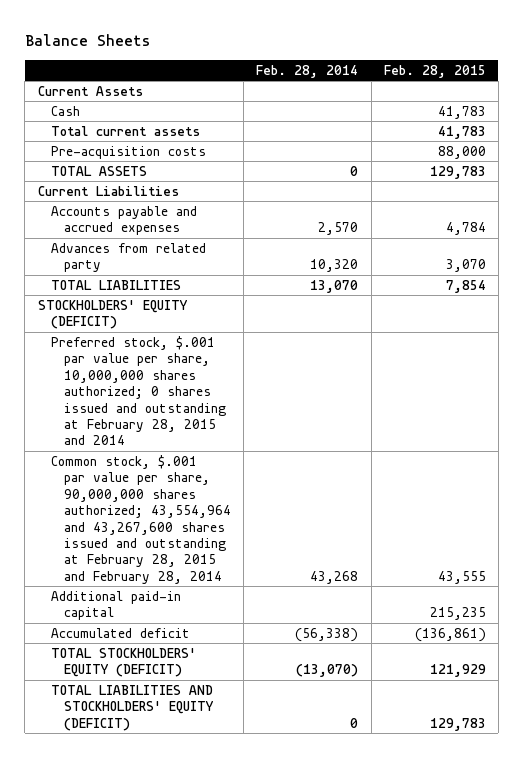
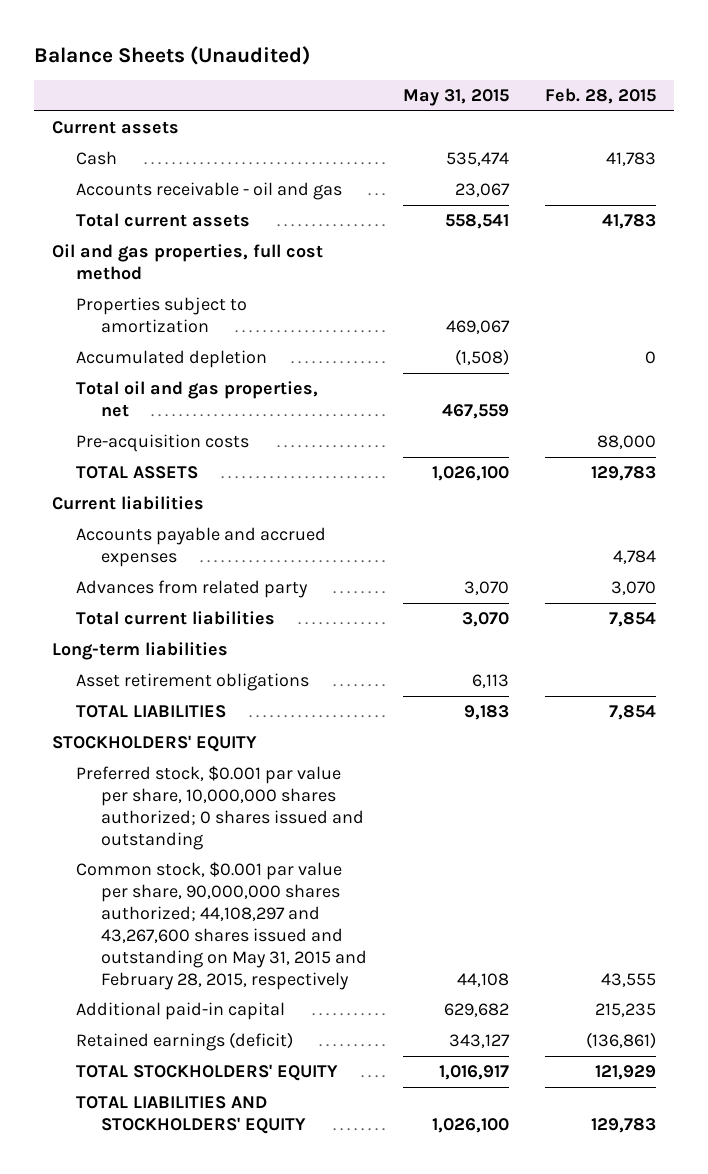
[24,34,151,47] Balance Sheets -> [34,46,311,66] Balance Sheets (Unaudited)
[256,64,359,78] Feb. 28, 2014 -> none
none -> [402,89,509,107] May 31, 2015
[37,85,143,96] Current Assets -> [51,120,179,134] Current assets
none -> [76,181,343,200] Accounts receivable - oil and gas
none -> [51,243,323,280] Oil and gas properties, full cost method
none -> [76,296,248,333] Properties subject to amortization
none -> [76,349,268,368] Accumulated depletion
none -> [76,380,319,417] Total oil and gas properties, net
[37,185,179,196] Current Liabilities -> [51,495,204,510] Current liabilities
none -> [76,610,276,625] Total current liabilities
none -> [51,641,228,660] Long-term liabilities
none -> [76,672,310,691] Asset retirement obligations
[37,299,188,330] STOCKHOLDERS' EQUITY (DEFICIT) -> [51,734,257,752] STOCKHOLDERS' EQUITY
[50,335,227,446] Preferred stock, $.001 par value per share, 10,000,000 shares authorized; 0 shares issued and outstanding at February 28, 2015 and 2014 -> [76,765,365,850] Preferred stock, $0.001 par value per share, 10,000,000 shares authorized; 0 shares issued and outstanding
[50,454,232,584] Common stock, $.001 par value per share, 90,000,000 shares authorized; 43,554,964 and 43,267,600 shares issued and outstanding at February 28, 2015 and February 28, 2014 -> [76,861,368,990] Common stock, $0.001 par value per share, 90,000,000 shares authorized; 44,108,297 and 43,267,600 shares issued and outstanding on May 31, 2015 and February 28, 2015, respectively
[50,627,190,638] Accumulated deficit -> [76,1031,294,1051] Retained earnings (deficit)
[50,647,196,678] TOTAL STOCKHOLDERS' EQUITY (DEFICIT) -> [76,1063,339,1081] TOTAL STOCKHOLDERS' EQUITY
[50,684,215,731] TOTAL LIABILITIES AND STOCKHOLDERS' EQUITY (DEFICIT) -> [76,1095,307,1134] TOTAL LIABILITIES AND STOCKHOLDERS' EQUITY

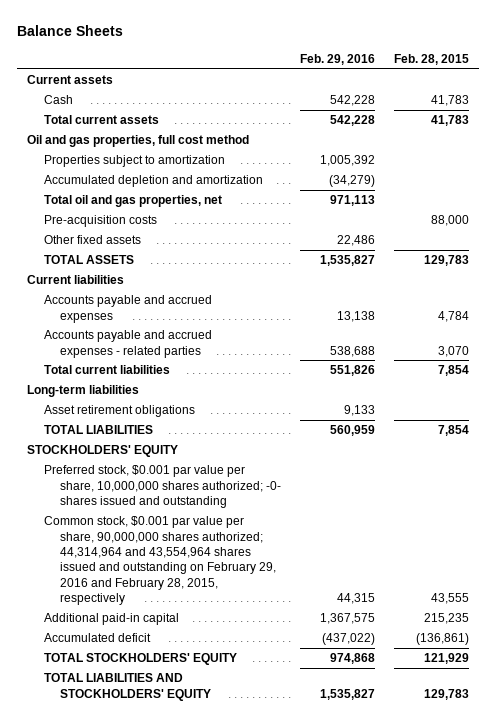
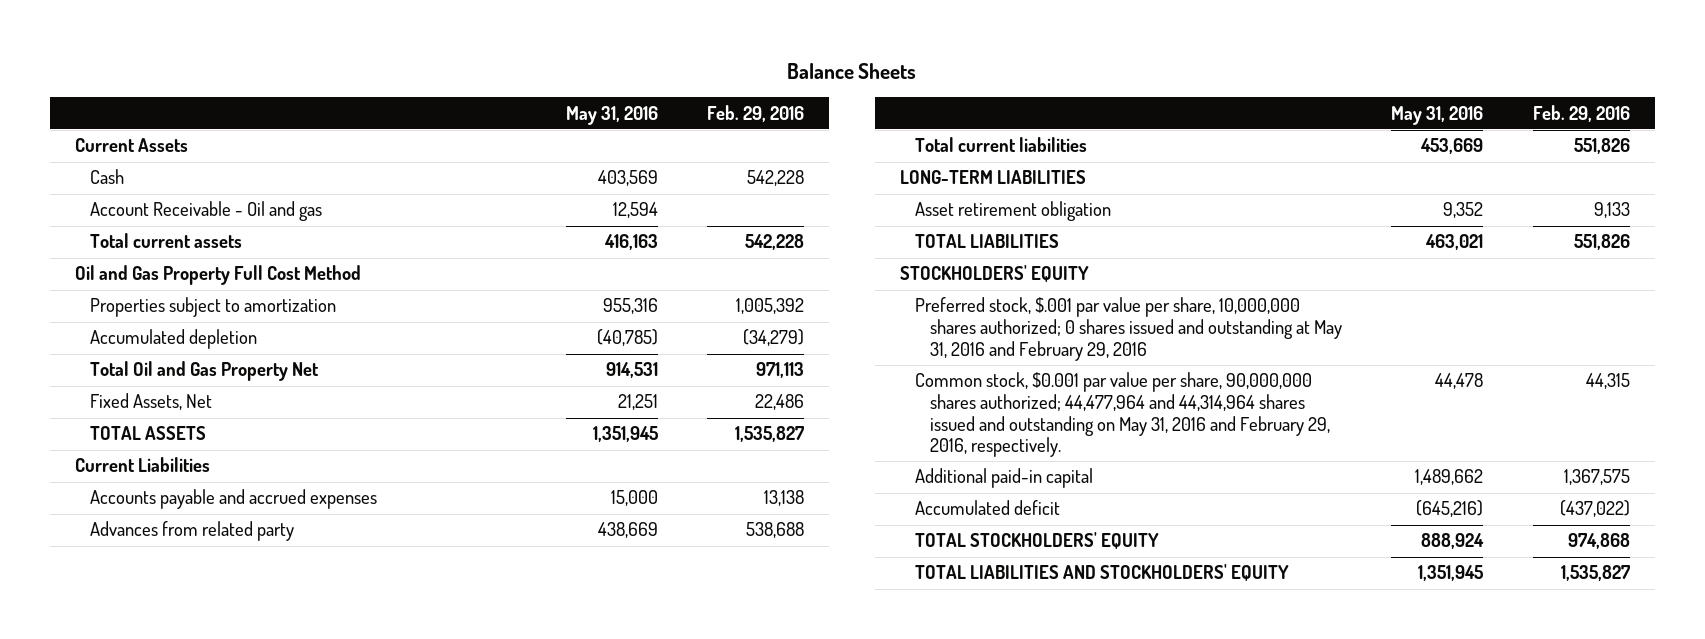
[394,53,470,65] Feb. 28, 2015 -> none
none -> [565,105,658,125] May 31, 2016
[27,75,114,85] Current assets -> [74,138,188,153] Current Assets
none -> [89,201,322,222] Account Receivable - Oil and gas
[27,135,250,148] Oil and gas properties, full cost method -> [74,265,361,286] Oil and Gas Property Full Cost Method
[43,215,157,228] Pre-acquisition costs -> none
[43,175,263,188] Accumulated depletion and amortization -> [89,329,257,350] Accumulated depletion
[43,195,222,208] Total oil and gas properties, net -> [89,361,319,382] Total Oil and Gas Property Net
[43,235,141,245] Other fixed assets -> [89,393,212,411] Fixed Assets, Net
[27,275,125,285] Current liabilities -> [74,457,210,473] Current Liabilities
[43,330,212,358] Accounts payable and accrued expenses - related parties -> [89,521,294,542] Advances from related party
[27,385,140,398] Long-term liabilities -> [900,170,1087,185] LONG-TERM LIABILITIES
[43,405,195,418] Asset retirement obligations -> [914,201,1111,222] Asset retirement obligation
[330,425,376,437] 560,959 -> [1573,234,1630,251] 551,826
[43,465,282,508] Preferred stock, $0.001 par value per share, 10,000,000 shares authorized; -0- shares issued and outstanding -> [914,297,1342,361] Preferred stock, $.001 par value per share, 10,000,000 shares authorized; 0 shares issued and outstanding at May 31, 2016 and February 29, 2016
[43,516,277,606] Common stock, $0.001 par value per share, 90,000,000 shares authorized; 44,314,964 and 43,554,964 shares issued and outstanding on February 29, 2016 and February 28, 2015, respectively -> [914,372,1330,458] Common stock, $0.001 par value per share, 90,000,000 shares authorized; 44,477,964 and 44,314,964 shares issued and outstanding on May 31, 2016 and February 29, 2016, respectively.

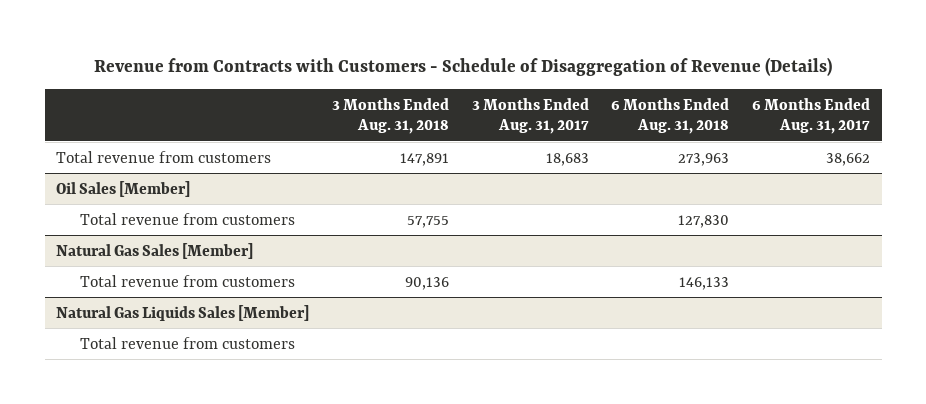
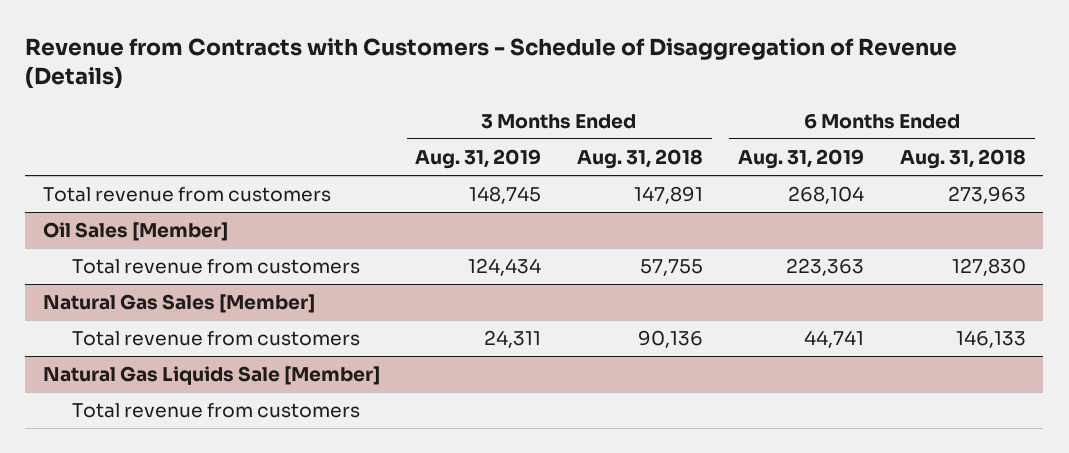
[471,97,589,135] 3 Months Ended Aug. 31, 2017 -> none
[752,97,871,135] 6 Months Ended Aug. 31, 2017 -> none
none -> [415,148,542,169] Aug. 31, 2019
none -> [738,148,865,169] Aug. 31, 2019
[56,304,310,321] Natural Gas Liquids Sales [Member] -> [42,365,380,385] Natural Gas Liquids Sale [Member]

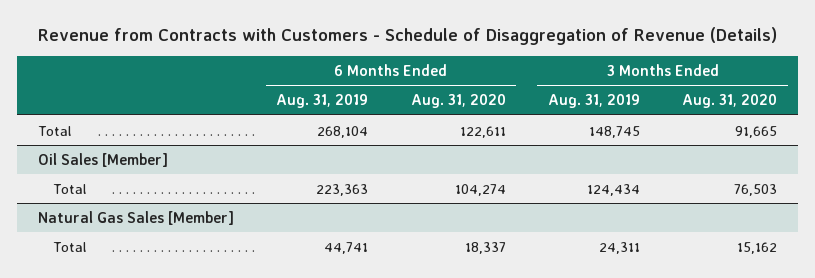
[576,148,703,169] Aug. 31, 2018 -> none
[899,148,1026,169] Aug. 31, 2018 -> none
none -> [410,94,506,109] Aug. 31, 2020
none -> [682,94,778,109] Aug. 31, 2020
[42,186,331,202] Total revenue from customers -> [38,125,73,136] Total
[72,258,361,274] Total revenue from customers -> [52,183,87,194] Total
[42,365,380,385] Natural Gas Liquids Sale [Member] -> none
[72,402,361,418] Total revenue from customers -> none
[72,330,361,346] Total revenue from customers -> [52,241,87,252] Total

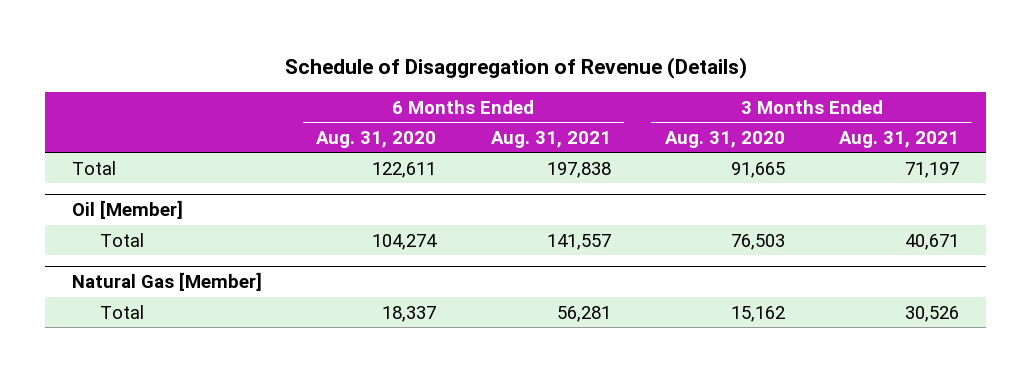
[37,26,777,45] Revenue from Contracts with Customers - Schedule of Disaggregation of Revenue (Details) -> [284,56,747,79] Schedule of Disaggregation of Revenue (Details)
[276,94,369,109] Aug. 31, 2019 -> none
[547,94,640,109] Aug. 31, 2019 -> none
none -> [490,130,611,148] Aug. 31, 2021
none -> [838,130,959,148] Aug. 31, 2021
[38,152,169,167] Oil Sales [Member] -> [72,200,184,220] Oil [Member]
[38,210,235,225] Natural Gas Sales [Member] -> [72,272,263,292] Natural Gas [Member]

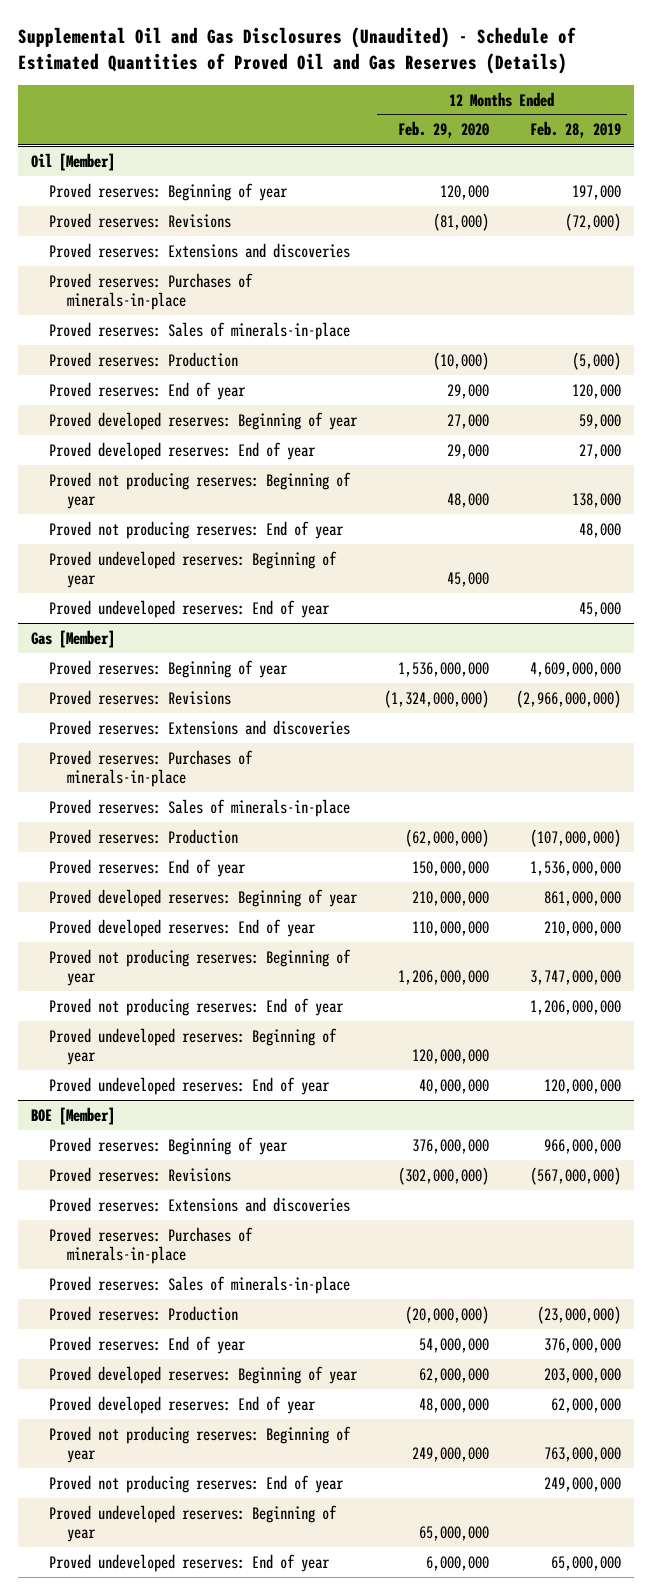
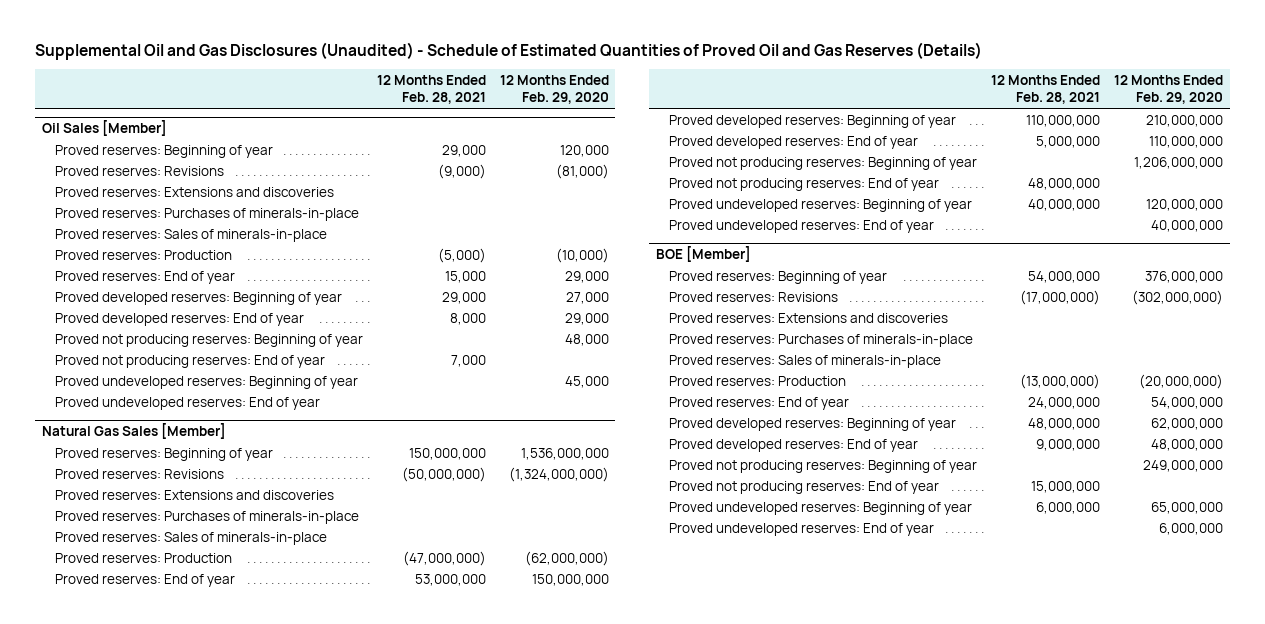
[529,121,621,139] Feb. 28, 2019 -> none
none -> [376,75,486,105] 12 Months Ended Feb. 28, 2021
[31,152,116,171] Oil [Member] -> [41,120,167,137] Oil Sales [Member]
[31,629,116,648] Gas [Member] -> [41,423,226,440] Natural Gas Sales [Member]

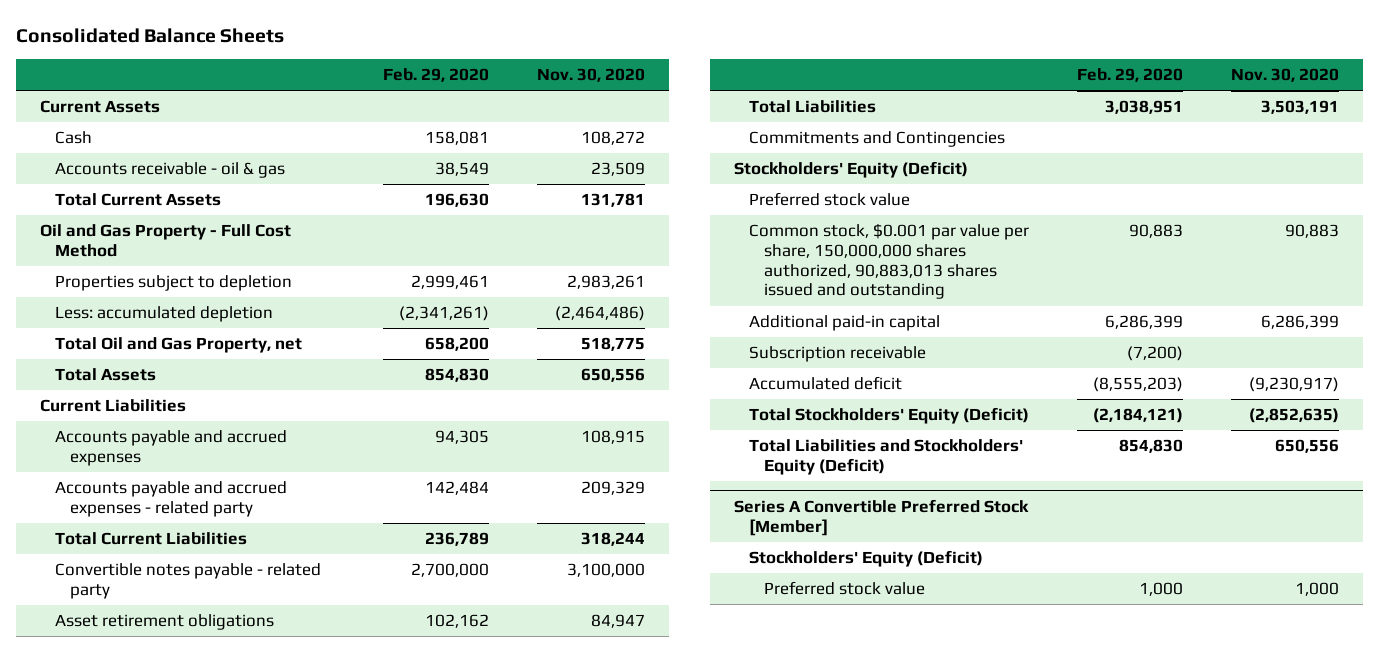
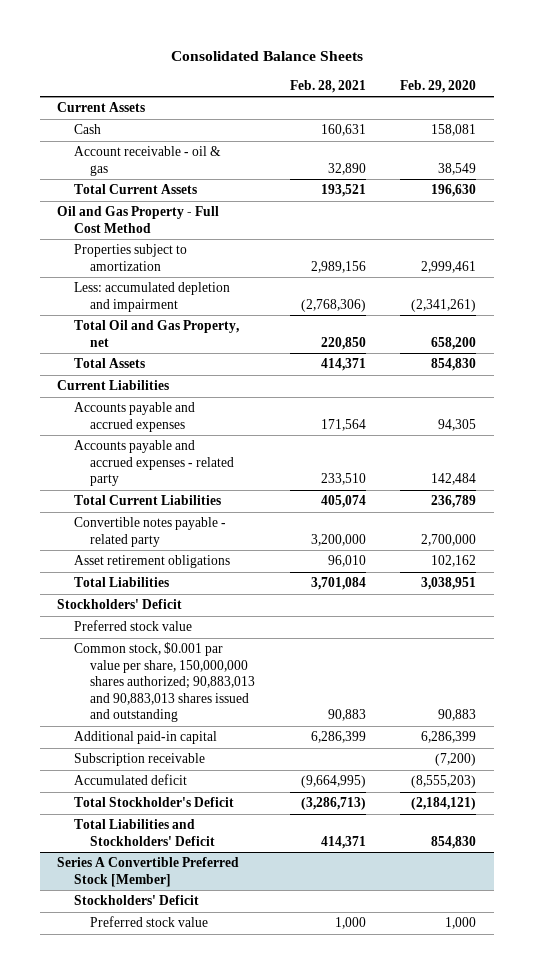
[536,68,645,83] Nov. 30, 2020 -> none
none -> [289,79,366,93] Feb. 28, 2021
[54,162,285,179] Accounts receivable - oil & gas -> [73,146,221,176] Account receivable - oil & gas
[54,275,292,292] Properties subject to depletion -> [73,244,187,271] Properties subject to amortization
[54,306,273,323] Less: accumulated depletion -> [73,282,230,312] Less: accumulated depletion and impairment
[748,131,1005,148] Commitments and Contingencies -> none
[734,161,969,179] Stockholders' Equity (Deficit) -> [56,599,182,610] Stockholders' Deficit
[748,223,1029,300] Common stock, $0.001 par value per share, 150,000,000 shares authorized, 90,883,013 shares issued and outstanding -> [73,642,256,723] Common stock, $0.001 par value per share, 150,000,000 shares authorized; 90,883,013 and 90,883,013 shares issued and outstanding
[748,407,1029,425] Total Stockholders' Equity (Deficit) -> [73,797,234,808] Total Stockholder's Deficit
[748,439,1023,475] Total Liabilities and Stockholders' Equity (Deficit) -> [73,819,216,846] Total Liabilities and Stockholders' Deficit
[748,550,983,568] Stockholders' Equity (Deficit) -> [73,895,199,906] Stockholders' Deficit

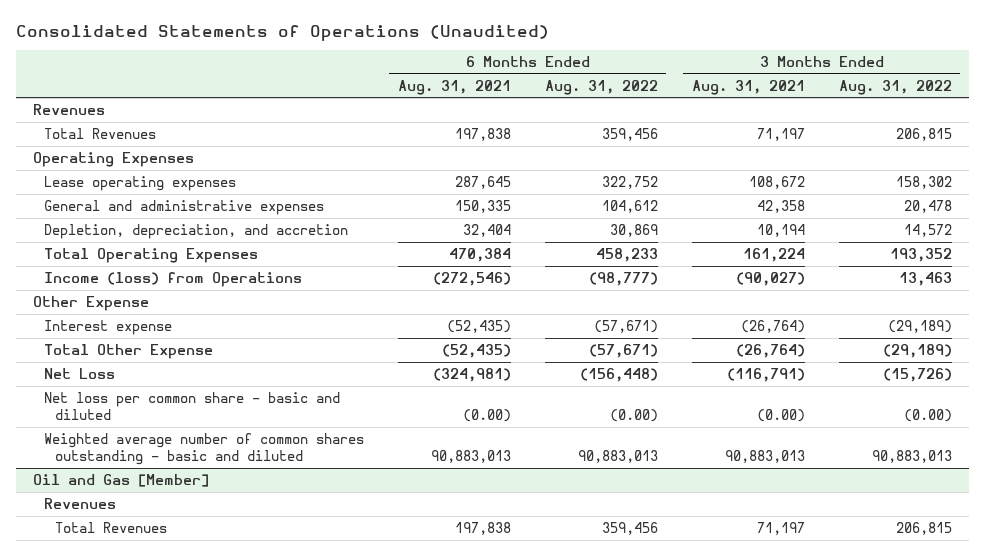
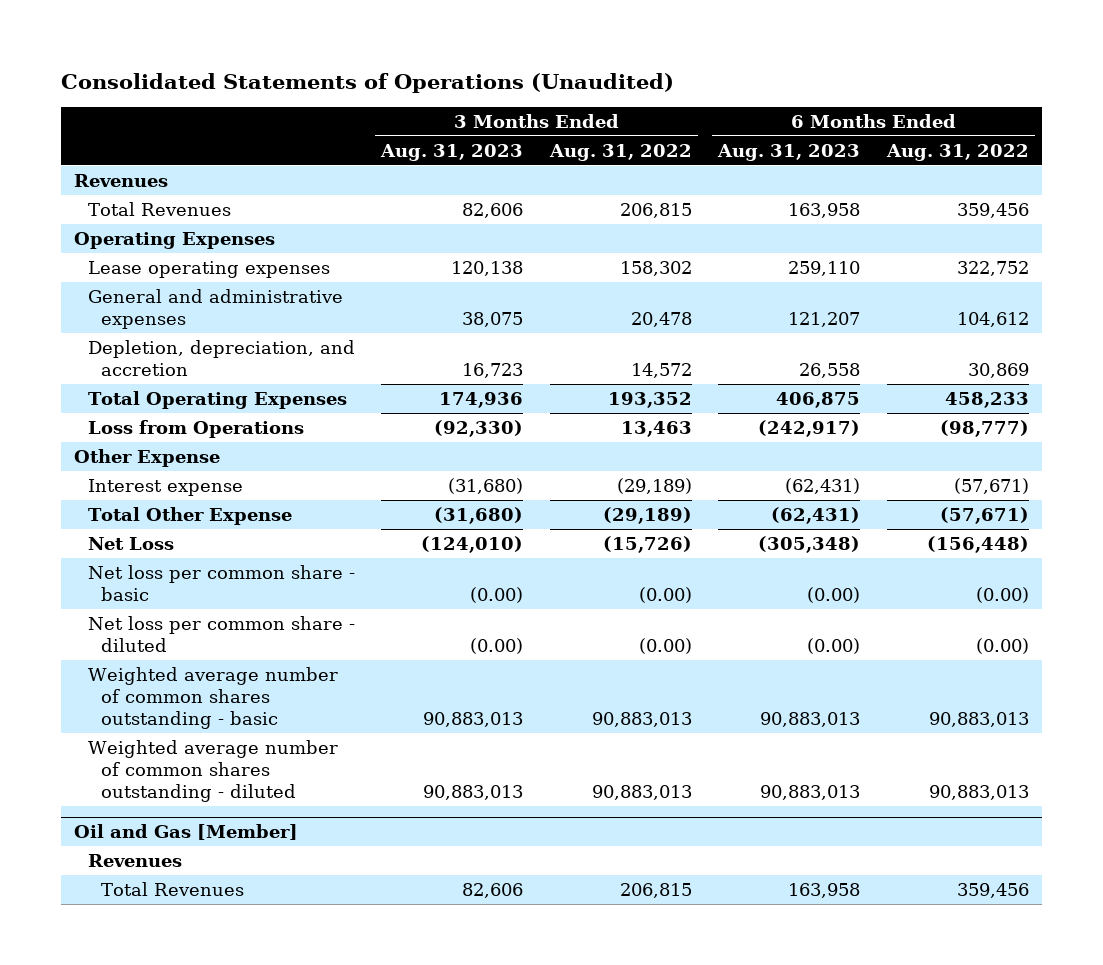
[397,79,511,95] Aug. 31, 2021 -> none
[691,79,805,95] Aug. 31, 2021 -> none
none -> [380,143,524,161] Aug. 31, 2023
none -> [717,143,861,161] Aug. 31, 2023
[44,271,303,287] Income (loss) from Operations -> [87,420,304,439] Loss from Operations
[44,391,341,420] Net loss per common share - basic and diluted -> [87,565,355,602] Net loss per common share - basic
none -> [87,616,355,653] Net loss per common share - diluted
[44,432,365,465] Weighted average number of common shares outstanding - basic and diluted -> [87,667,338,730] Weighted average number of common shares outstanding - basic
none -> [87,740,338,803] Weighted average number of common shares outstanding - diluted

